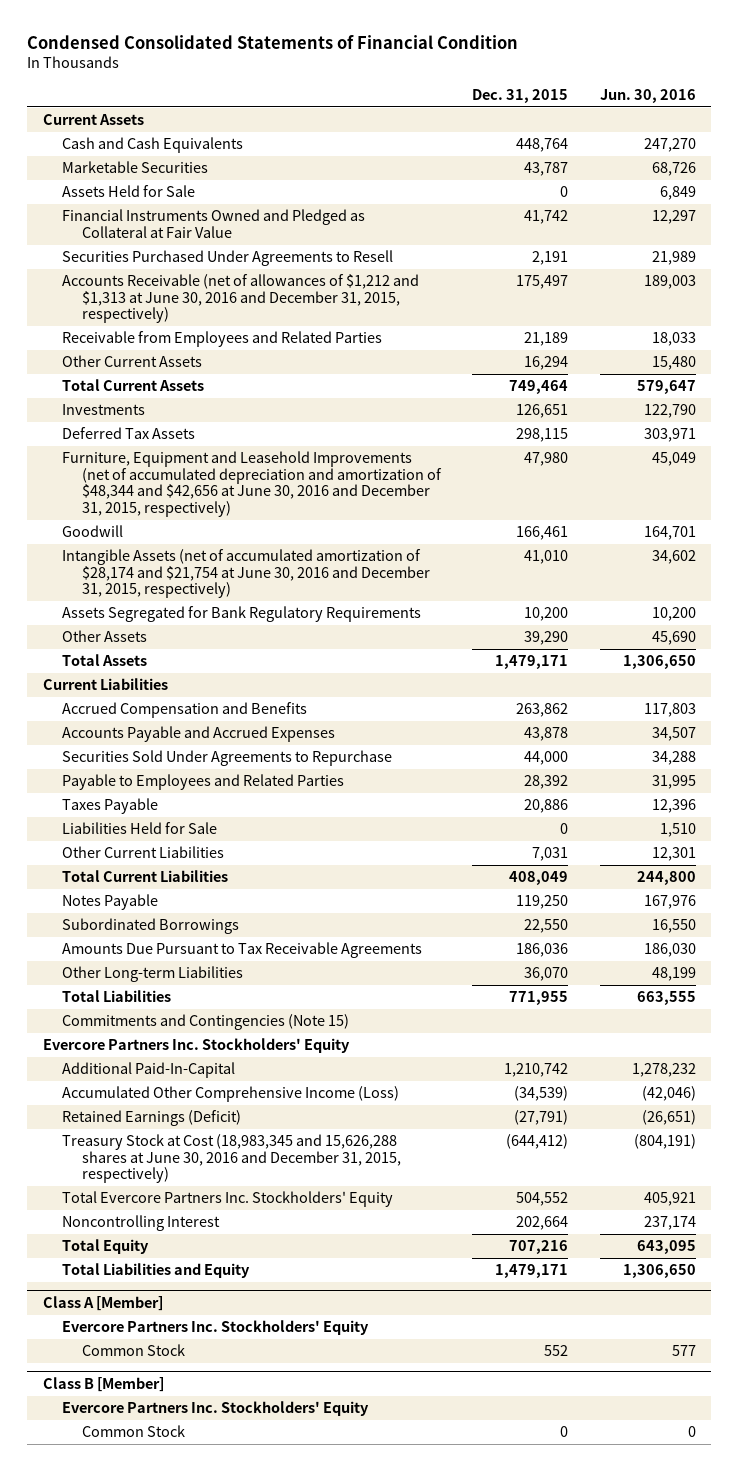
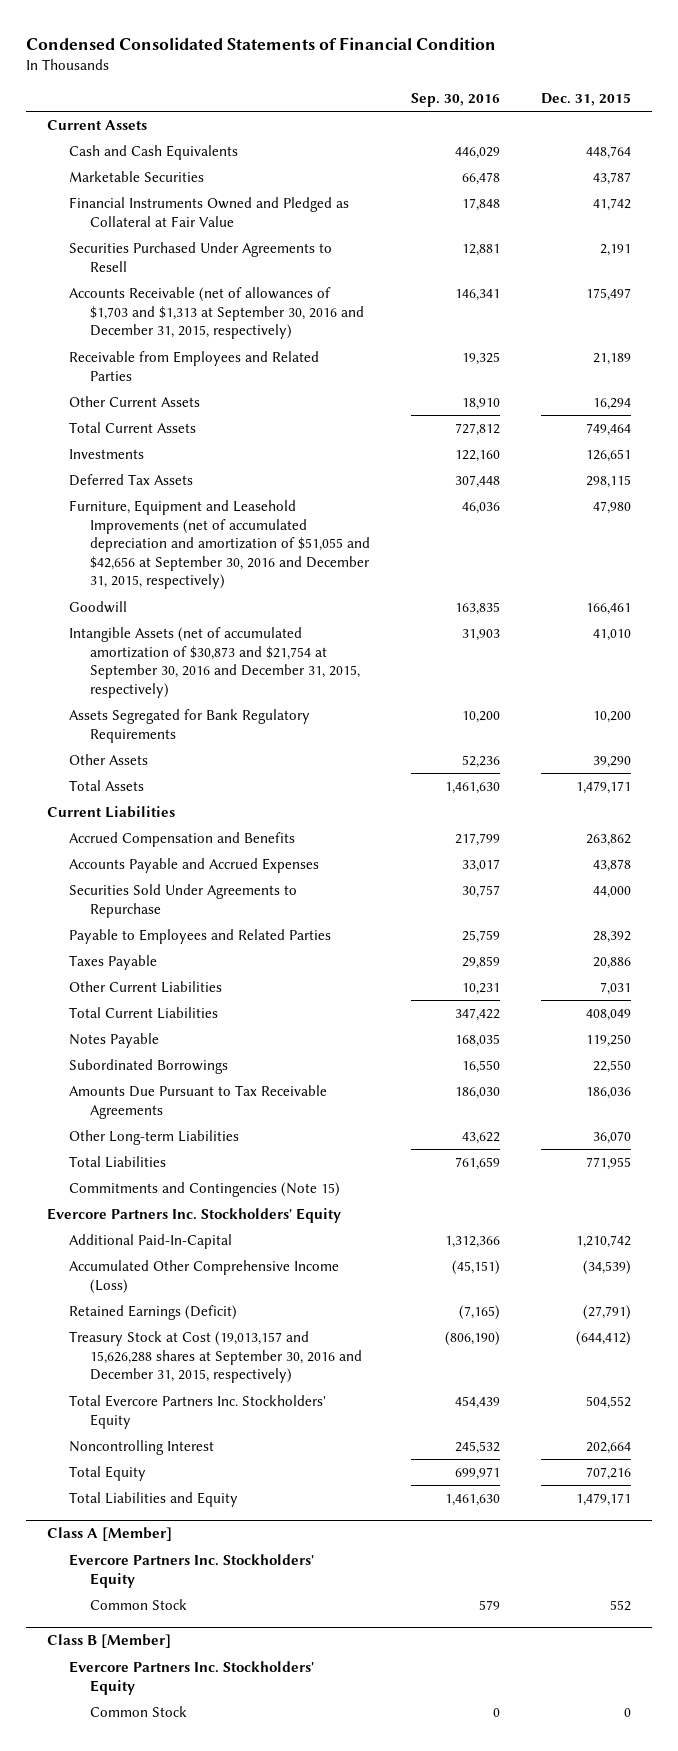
[599,89,696,104] Jun. 30, 2016 -> none
none -> [411,93,501,108] Sep. 30, 2016
[62,185,196,198] Assets Held for Sale -> none
[62,274,420,324] Accounts Receivable (net of allowances of $1,212 and $1,313 at June 30, 2016 and December 31, 2015, respectively) -> [68,287,365,340] Accounts Receivable (net of allowances of $1,703 and $1,313 at September 30, 2016 and December 31, 2015, respectively)
[62,451,442,517] Furniture, Equipment and Leasehold Improvements (net of accumulated depreciation and amortization of $48,344 and $42,656 at June 30, 2016 and December 31, 2015, respectively) -> [68,500,371,590] Furniture, Equipment and Leasehold Improvements (net of accumulated depreciation and amortization of $51,055 and $42,656 at September 30, 2016 and December 31, 2015, respectively)
[62,549,430,599] Intangible Assets (net of accumulated amortization of $28,174 and $21,754 at June 30, 2016 and December 31, 2015, respectively) -> [68,627,361,698] Intangible Assets (net of accumulated amortization of $30,873 and $21,754 at September 30, 2016 and December 31, 2015, respectively)
[62,822,218,835] Liabilities Held for Sale -> none
[62,1134,401,1184] Treasury Stock at Cost (18,983,345 and 15,626,288 shares at June 30, 2016 and December 31, 2015, respectively) -> [68,1331,363,1384] Treasury Stock at Cost (19,013,157 and 15,626,288 shares at September 30, 2016 and December 31, 2015, respectively)

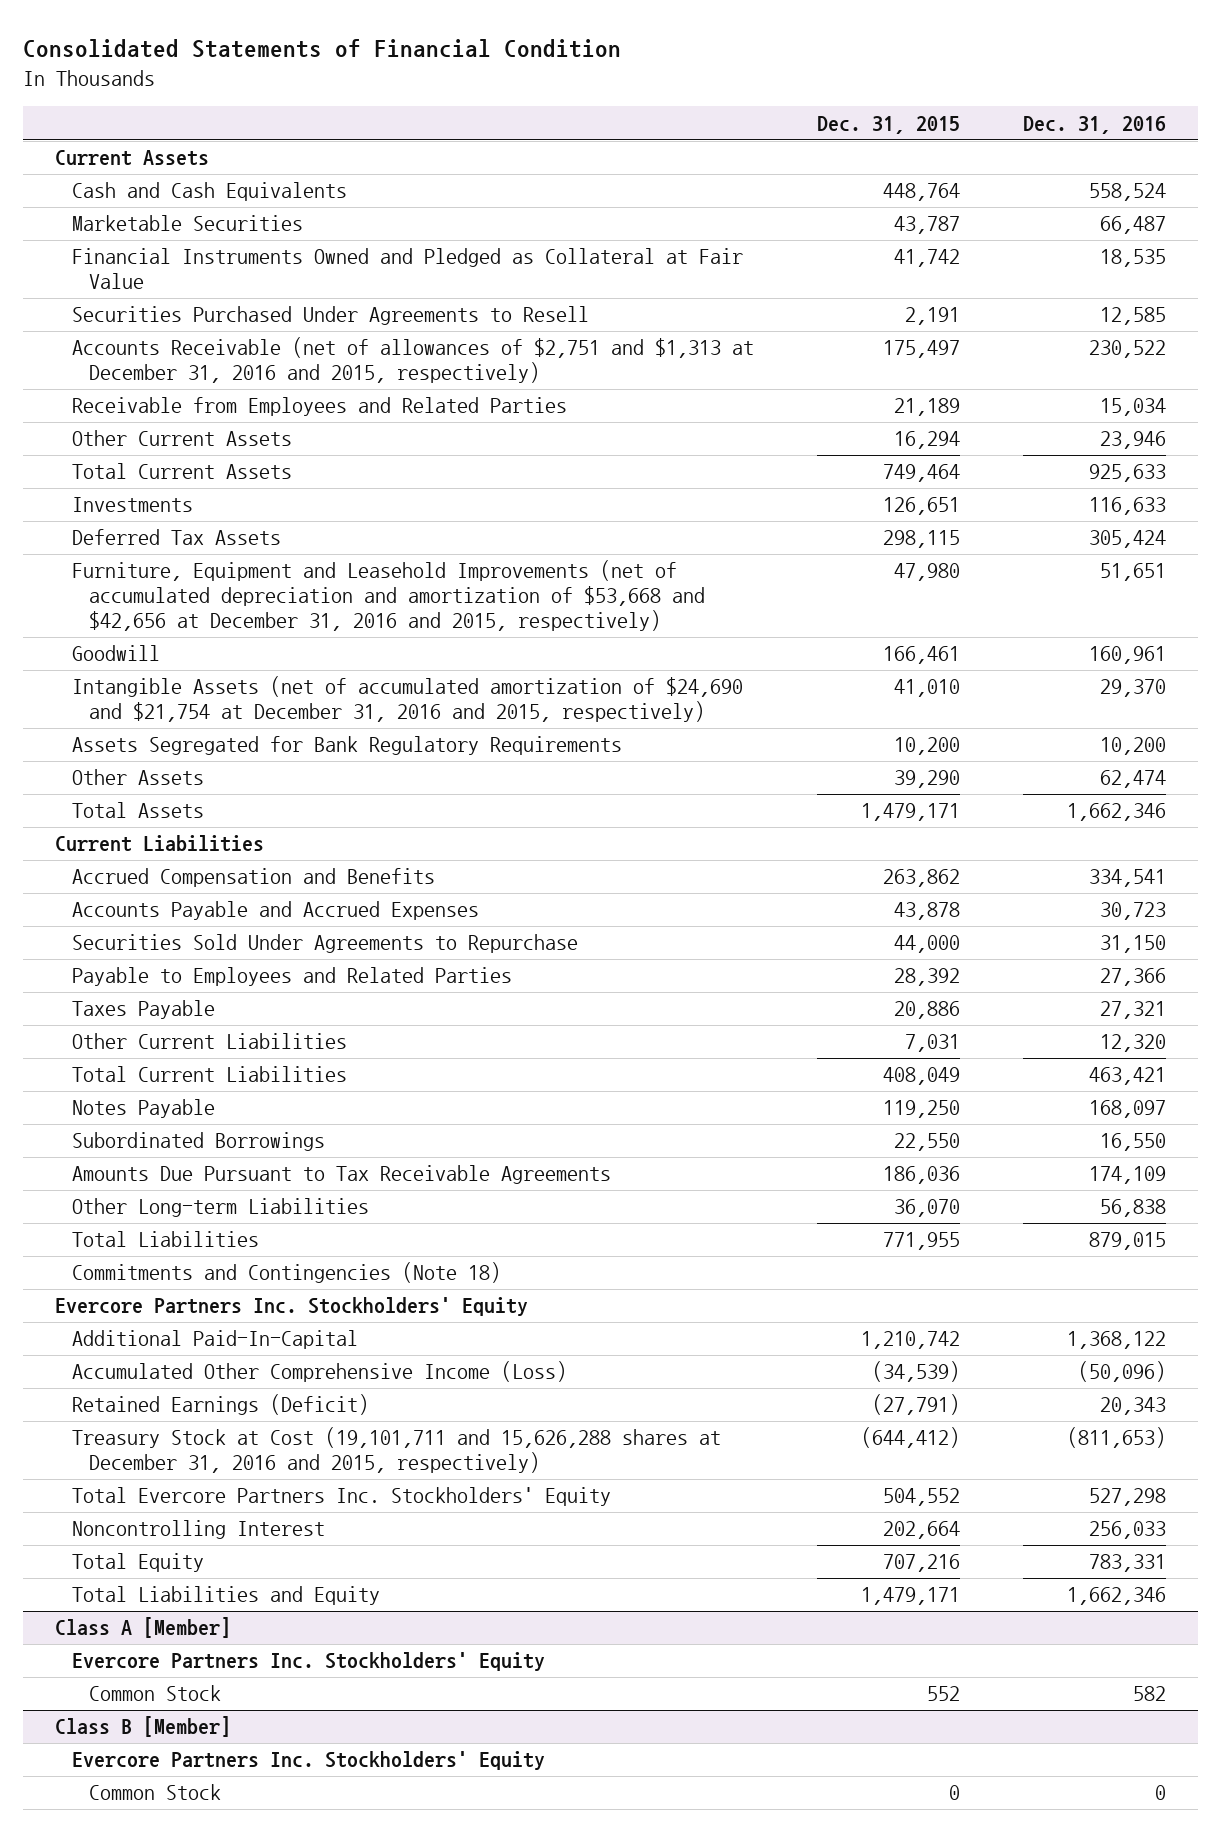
[26,36,497,50] Condensed Consolidated Statements of Financial Condition -> [22,39,621,59] Consolidated Statements of Financial Condition
[411,93,501,108] Sep. 30, 2016 -> none
none -> [1023,115,1167,134] Dec. 31, 2016
[68,287,365,340] Accounts Receivable (net of allowances of $1,703 and $1,313 at September 30, 2016 and December 31, 2015, respectively) -> [71,337,754,384] Accounts Receivable (net of allowances of $2,751 and $1,313 at December 31, 2016 and 2015, respectively)
[68,500,371,590] Furniture, Equipment and Leasehold Improvements (net of accumulated depreciation and amortization of $51,055 and $42,656 at September 30, 2016 and December 31, 2015, respectively) -> [71,560,705,632] Furniture, Equipment and Leasehold Improvements (net of accumulated depreciation and amortization of $53,668 and $42,656 at December 31, 2016 and 2015, respectively)
[68,627,361,698] Intangible Assets (net of accumulated amortization of $30,873 and $21,754 at September 30, 2016 and December 31, 2015, respectively) -> [71,676,743,723] Intangible Assets (net of accumulated amortization of $24,690 and $21,754 at December 31, 2016 and 2015, respectively)
[68,1182,340,1198] Commitments and Contingencies (Note 15) -> [71,1262,501,1284] Commitments and Contingencies (Note 18)
[68,1331,363,1384] Treasury Stock at Cost (19,013,157 and 15,626,288 shares at September 30, 2016 and December 31, 2015, respectively) -> [71,1427,721,1474] Treasury Stock at Cost (19,101,711 and 15,626,288 shares at December 31, 2016 and 2015, respectively)

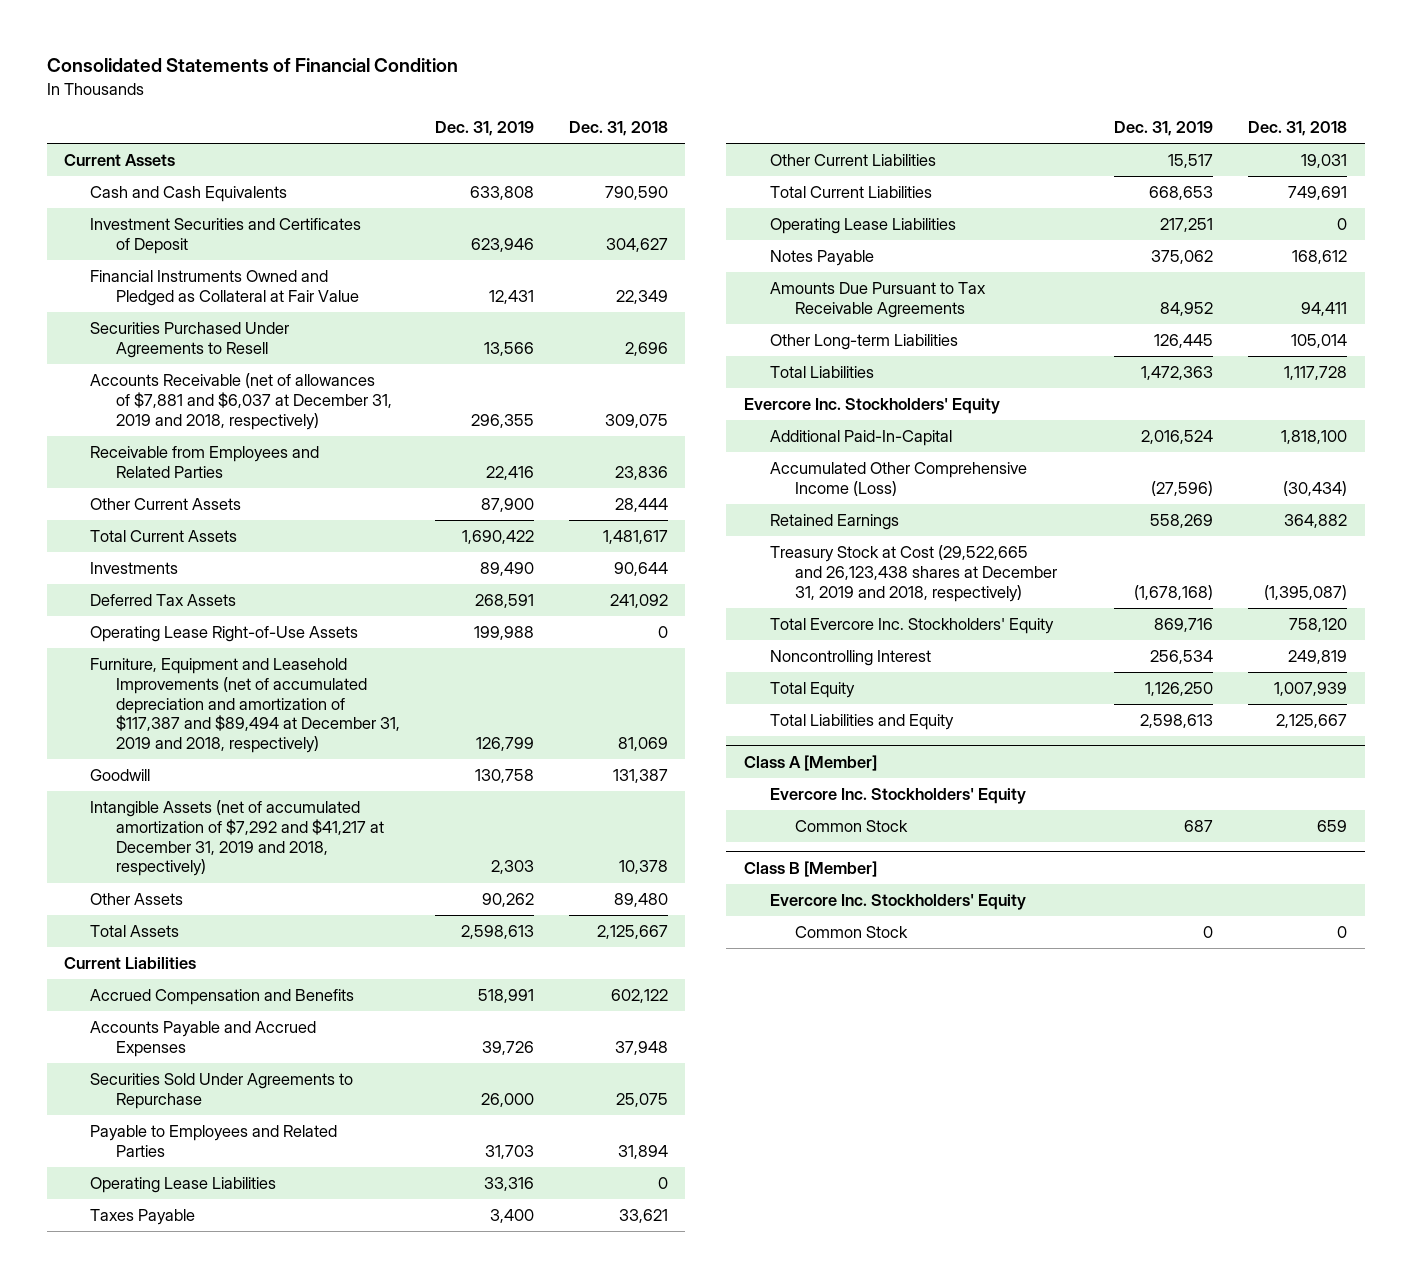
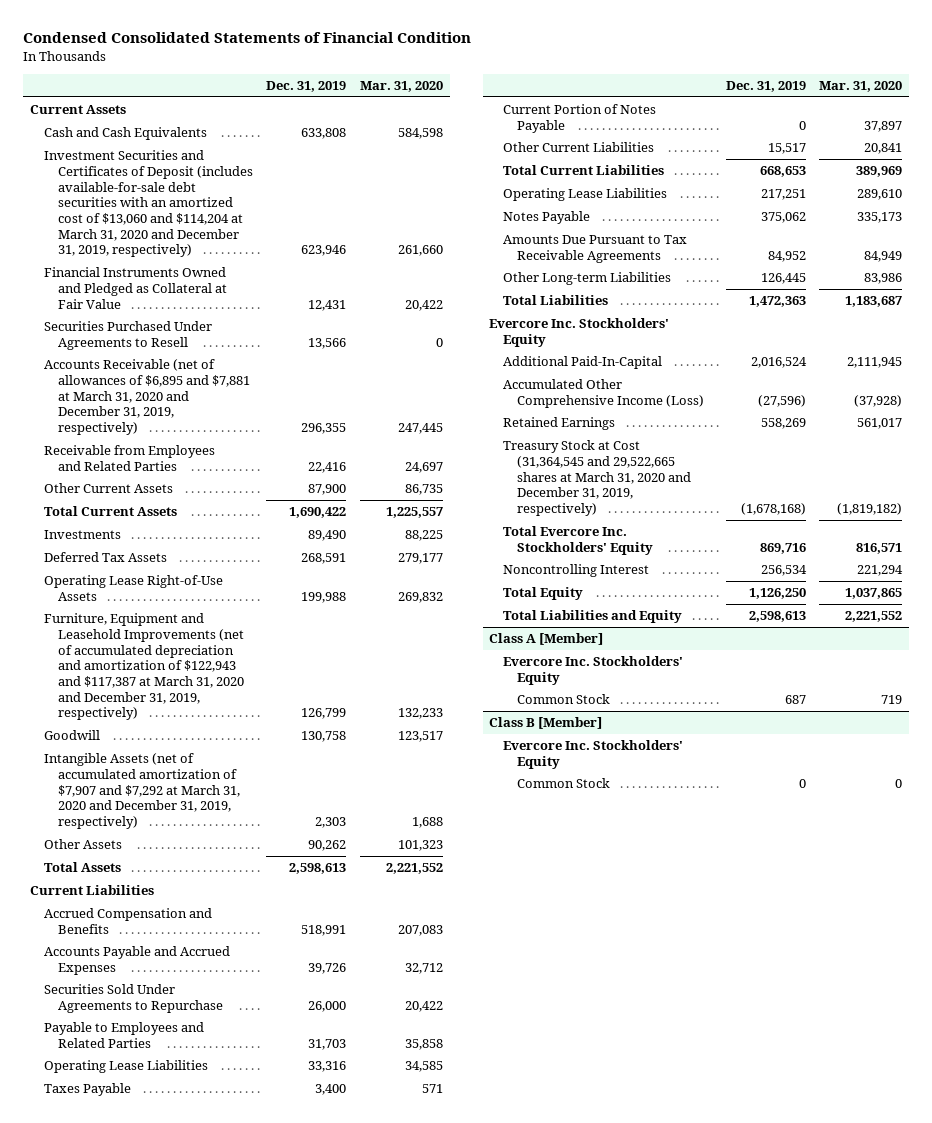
[46,58,458,73] Consolidated Statements of Financial Condition -> [23,32,472,44] Condensed Consolidated Statements of Financial Condition
[568,121,668,137] Dec. 31, 2018 -> none
none -> [360,81,444,93] Mar. 31, 2020
[90,218,362,254] Investment Securities and Certificates of Deposit -> [43,150,253,258] Investment Securities and Certificates of Deposit (includes available-for-sale debt securities with an amortized cost of $13,060 and $114,204 at March 31, 2020 and December 31, 2019, respectively)
[90,373,392,430] Accounts Receivable (net of allowances of $7,881 and $6,037 at December 31, 2019 and 2018, respectively) -> [43,359,250,435] Accounts Receivable (net of allowances of $6,895 and $7,881 at March 31, 2020 and December 31, 2019, respectively)
[90,658,400,754] Furniture, Equipment and Leasehold Improvements (net of accumulated depreciation and amortization of $117,387 and $89,494 at December 31, 2019 and 2018, respectively) -> [43,613,244,721] Furniture, Equipment and Leasehold Improvements (net of accumulated depreciation and amortization of $122,943 and $117,387 at March 31, 2020 and December 31, 2019, respectively)
[90,800,384,877] Intangible Assets (net of accumulated amortization of $7,292 and $41,217 at December 31, 2019 and 2018, respectively) -> [43,753,240,829] Intangible Assets (net of accumulated amortization of $7,907 and $7,292 at March 31, 2020 and December 31, 2019, respectively)
none -> [503,104,657,133] Current Portion of Notes Payable
[769,545,1058,602] Treasury Stock at Cost (29,522,665 and 26,123,438 shares at December 31, 2019 and 2018, respectively) -> [503,440,692,516] Treasury Stock at Cost (31,364,545 and 29,522,665 shares at March 31, 2020 and December 31, 2019, respectively)

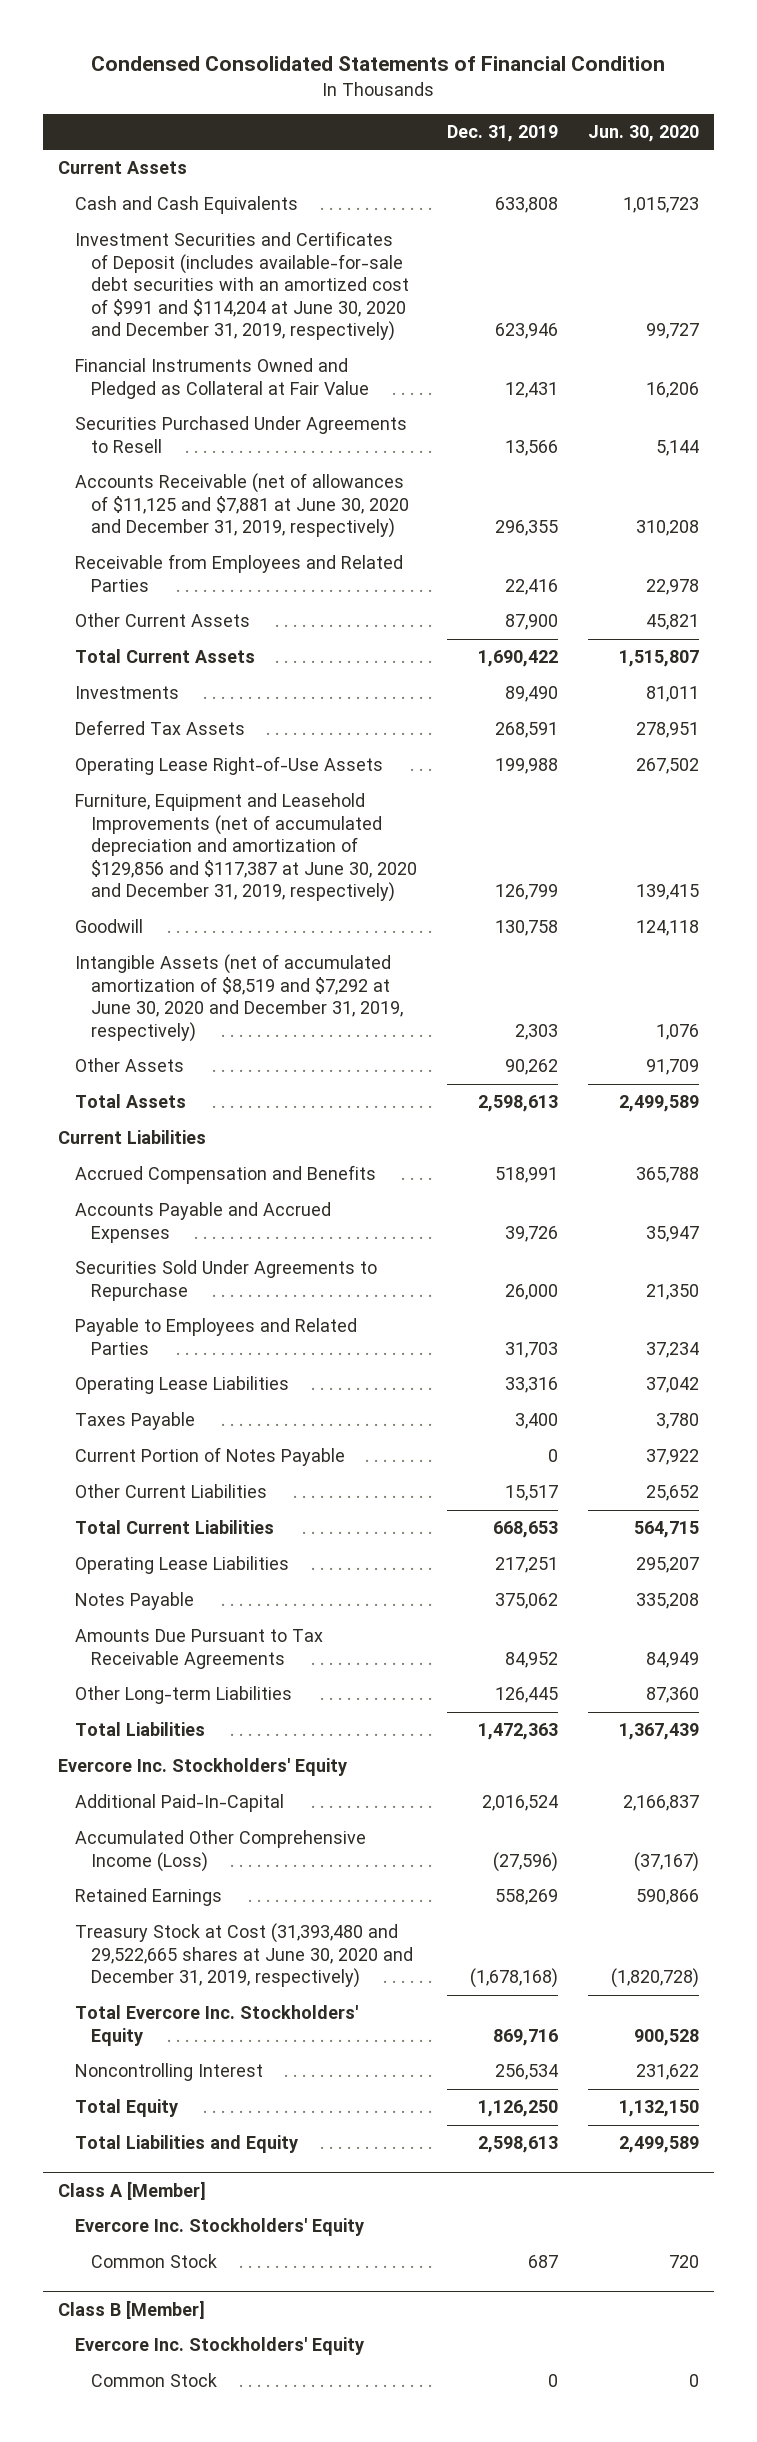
[360,81,444,93] Mar. 31, 2020 -> none
none -> [588,125,700,143] Jun. 30, 2020
[43,150,253,258] Investment Securities and Certificates of Deposit (includes available-for-sale debt securities with an amortized cost of $13,060 and $114,204 at March 31, 2020 and December 31, 2019, respectively) -> [74,231,410,342] Investment Securities and Certificates of Deposit (includes available-for-sale debt securities with an amortized cost of $991 and $114,204 at June 30, 2020 and December 31, 2019, respectively)
[43,359,250,435] Accounts Receivable (net of allowances of $6,895 and $7,881 at March 31, 2020 and December 31, 2019, respectively) -> [74,473,410,539] Accounts Receivable (net of allowances of $11,125 and $7,881 at June 30, 2020 and December 31, 2019, respectively)
[43,613,244,721] Furniture, Equipment and Leasehold Improvements (net of accumulated depreciation and amortization of $122,943 and $117,387 at March 31, 2020 and December 31, 2019, respectively) -> [74,793,418,903] Furniture, Equipment and Leasehold Improvements (net of accumulated depreciation and amortization of $129,856 and $117,387 at June 30, 2020 and December 31, 2019, respectively)
[43,753,240,829] Intangible Assets (net of accumulated amortization of $7,907 and $7,292 at March 31, 2020 and December 31, 2019, respectively) -> [74,954,404,1042] Intangible Assets (net of accumulated amortization of $8,519 and $7,292 at June 30, 2020 and December 31, 2019, respectively)
[503,440,692,516] Treasury Stock at Cost (31,364,545 and 29,522,665 shares at March 31, 2020 and December 31, 2019, respectively) -> [74,1923,414,1989] Treasury Stock at Cost (31,393,480 and 29,522,665 shares at June 30, 2020 and December 31, 2019, respectively)

